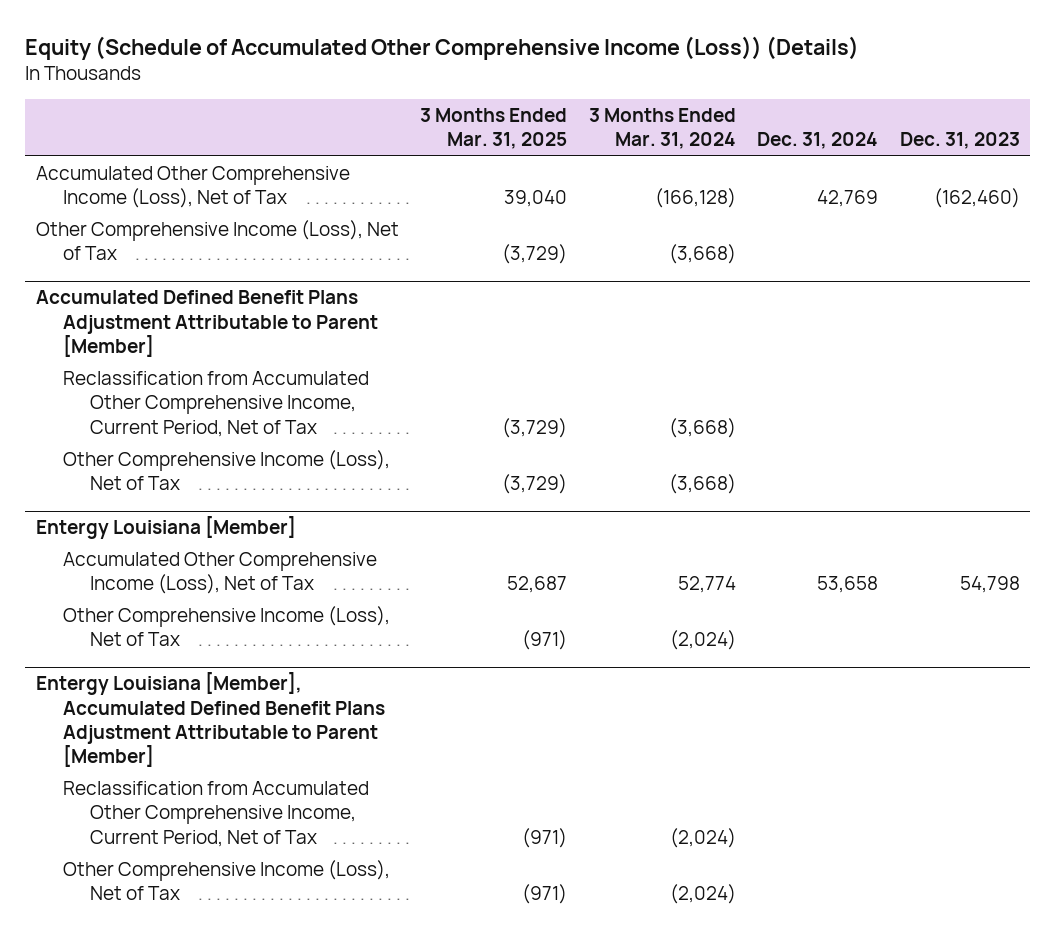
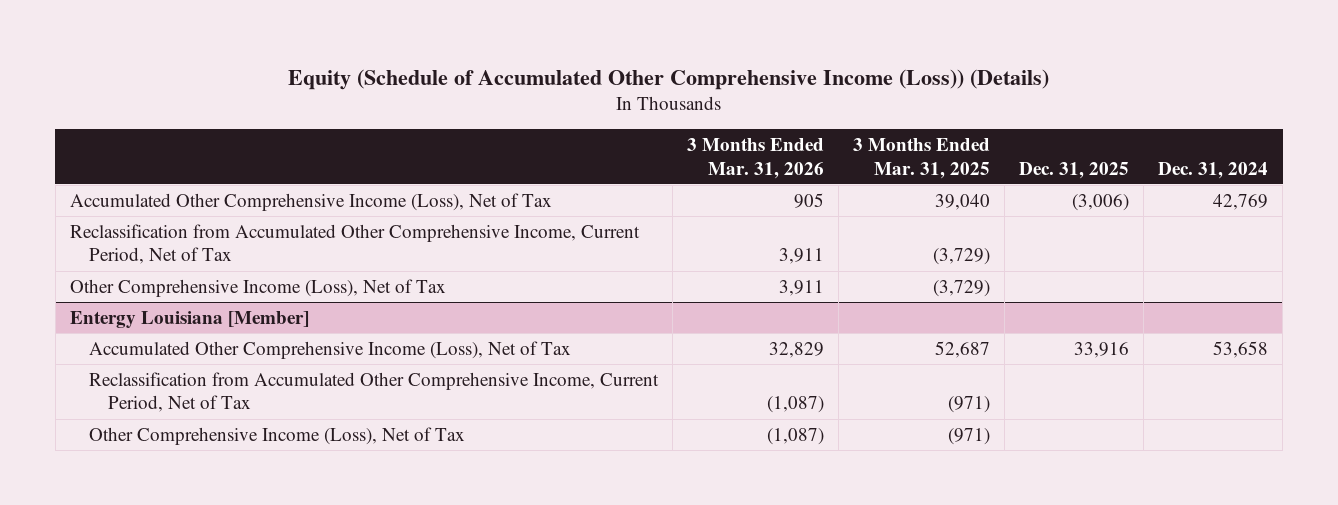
[588,108,736,150] 3 Months Ended Mar. 31, 2024 -> none
[899,132,1020,150] Dec. 31, 2023 -> none
none -> [686,138,824,179] 3 Months Ended Mar. 31, 2026
none -> [1019,161,1130,179] Dec. 31, 2025
[36,219,400,261] Other Comprehensive Income (Loss), Net of Tax -> none
[36,290,378,357] Accumulated Defined Benefit Plans Adjustment Attributable to Parent [Member] -> none
[62,605,390,647] Other Comprehensive Income (Loss), Net of Tax -> none
[36,672,385,768] Entergy Louisiana [Member], Accumulated Defined Benefit Plans Adjustment Attributable to Parent [Member] -> none

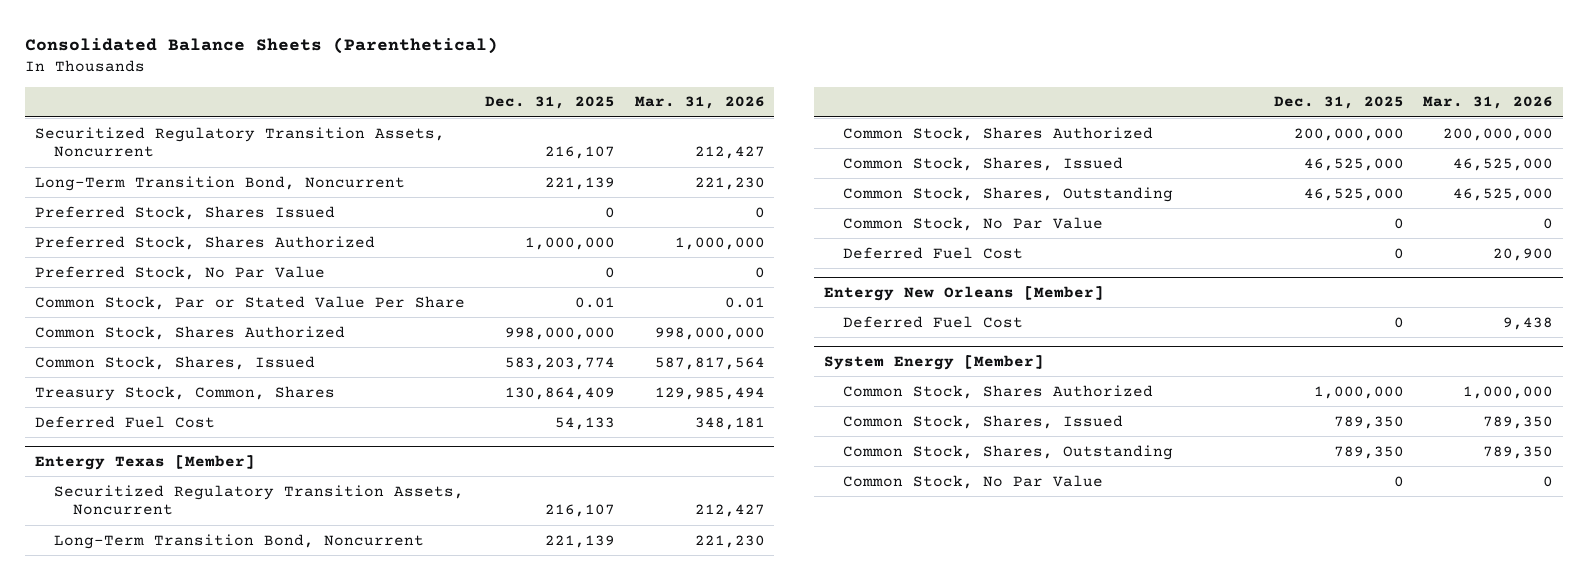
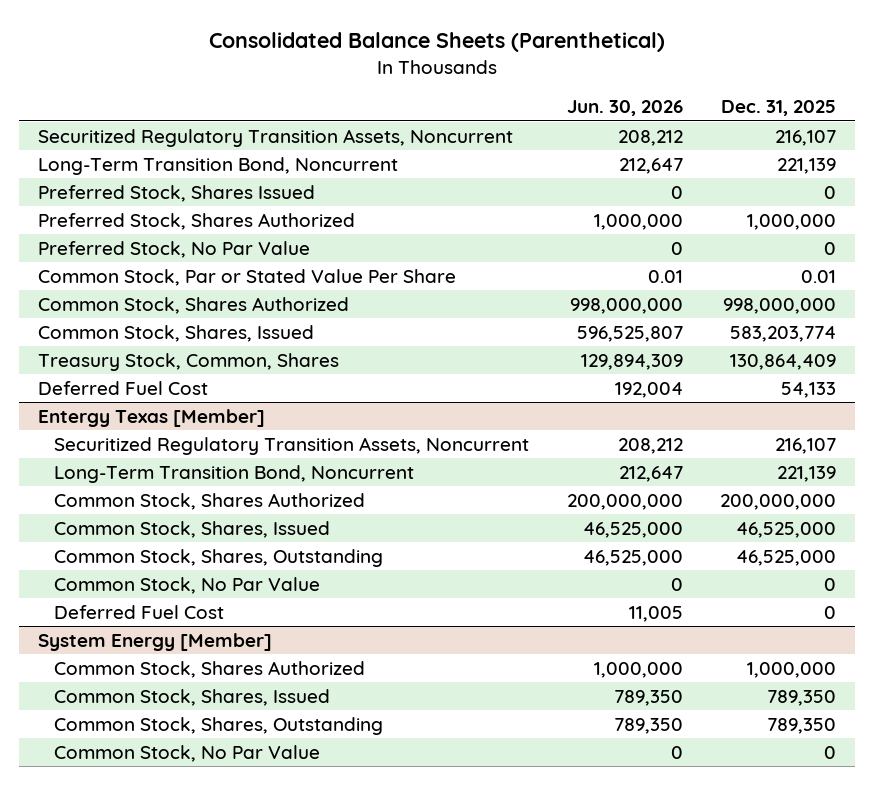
[634,96,765,110] Mar. 31, 2026 -> none
none -> [566,100,683,117] Jun. 30, 2026
[823,286,1104,302] Entergy New Orleans [Member] -> none
[842,315,1023,328] Deferred Fuel Cost -> none

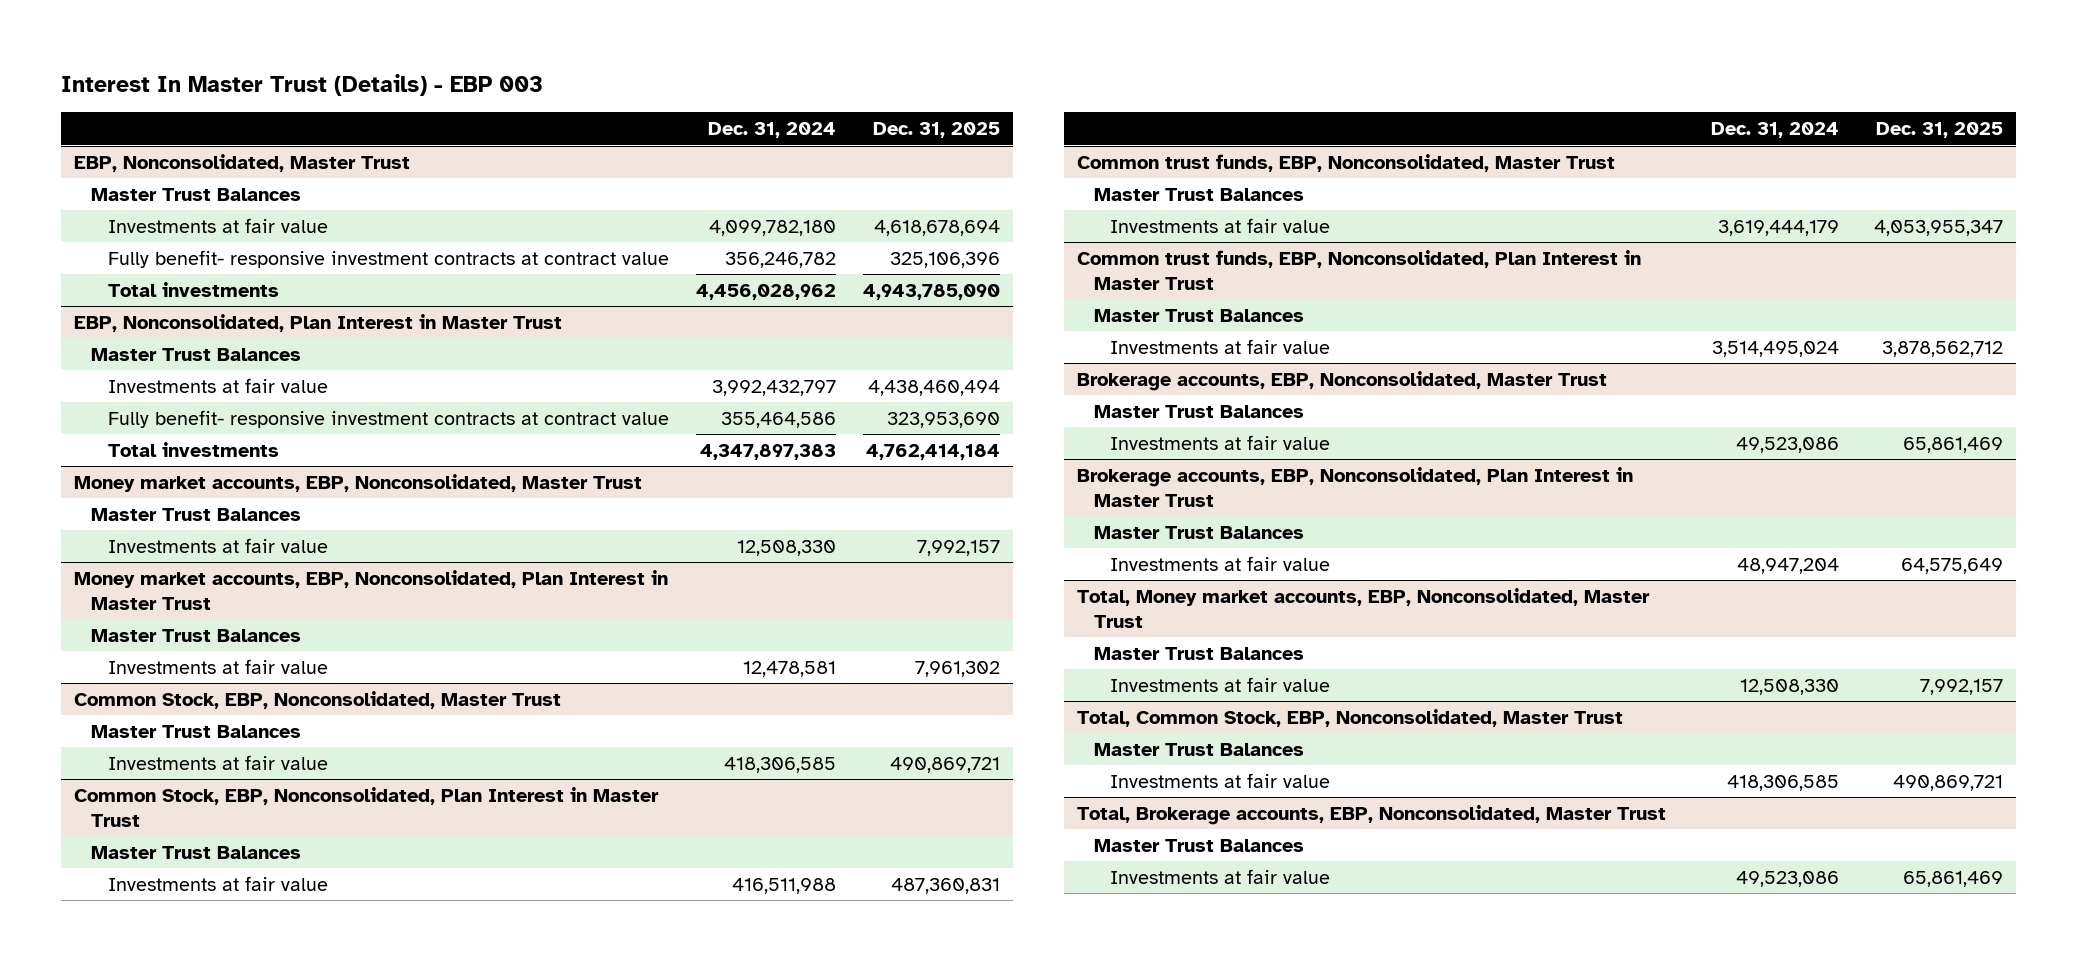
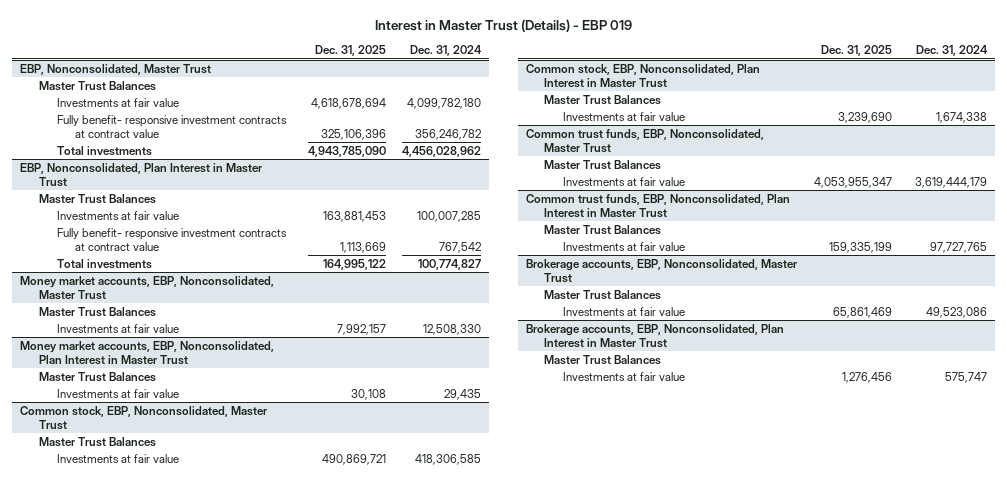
[60,74,543,97] Interest In Master Trust (Details) - EBP 003 -> [374,19,632,33] Interest in Master Trust (Details) - EBP 019
[711,380,836,397] 3,992,432,797 -> [417,210,482,222] 100,007,285
[867,380,1000,397] 4,438,460,494 -> [322,210,386,222] 163,881,453
[720,412,836,429] 355,464,586 -> [439,241,482,253] 767,542
[886,412,1000,429] 323,953,690 -> [339,241,386,253] 1,113,669
[699,444,836,461] 4,347,897,383 -> [418,258,482,270] 100,774,827
[865,444,1000,461] 4,762,414,184 -> [322,258,386,270] 164,995,122
[742,661,836,678] 12,478,581 -> [444,388,482,400] 29,435
[914,661,1000,678] 7,961,302 -> [350,388,386,400] 30,108
[74,691,562,710] Common Stock, EBP, Nonconsolidated, Master Trust -> [20,405,268,430] Common stock, EBP, Nonconsolidated, Master Trust
[74,787,660,827] Common Stock, EBP, Nonconsolidated, Plan Interest in Master Trust -> [526,63,761,88] Common stock, EBP, Nonconsolidated, Plan Interest in Master Trust
[731,878,836,895] 416,511,988 -> [936,111,988,123] 1,674,338
[890,878,1000,895] 487,360,831 -> [837,111,892,123] 3,239,690
[1711,341,1839,358] 3,514,495,024 -> [930,241,988,253] 97,727,765
[1881,341,2003,358] 3,878,562,712 -> [828,241,892,253] 159,335,199
[1077,588,1651,628] Total, Money market accounts, EBP, Nonconsolidated, Master Trust -> none
[1093,647,1304,661] Master Trust Balances -> none
[1110,677,1331,693] Investments at fair value -> none
[1077,709,1624,728] Total, Common Stock, EBP, Nonconsolidated, Master Trust -> none
[1093,743,1304,757] Master Trust Balances -> none
[1110,773,1331,789] Investments at fair value -> none
[1077,805,1667,826] Total, Brokerage accounts, EBP, Nonconsolidated, Master Trust -> none
[1093,839,1304,853] Master Trust Balances -> none
[1110,869,1331,885] Investments at fair value -> none
[1736,558,1839,575] 48,947,204 -> [945,371,988,383] 575,747
[1900,558,2003,575] 64,575,649 -> [841,371,892,383] 1,276,456

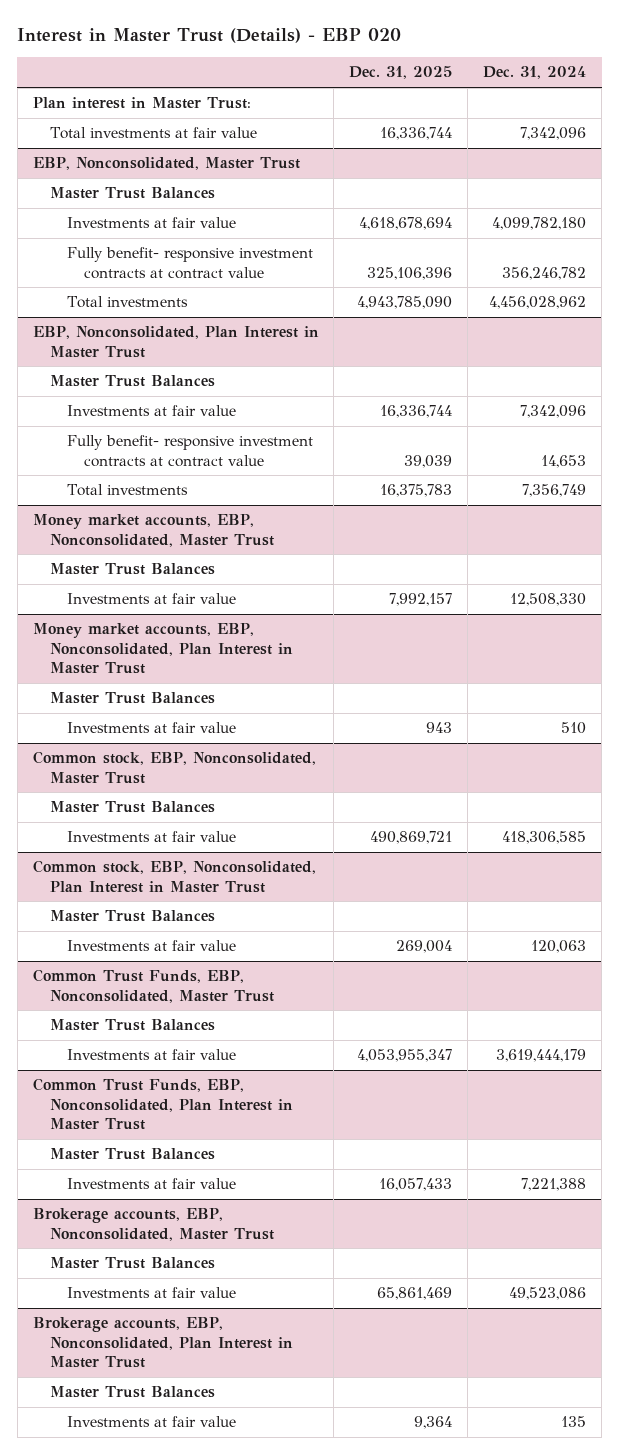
[374,19,632,33] Interest in Master Trust (Details) - EBP 019 -> [17,28,402,44] Interest in Master Trust (Details) - EBP 020
none -> [32,97,251,110] Plan interest in Master Trust:
none -> [49,127,257,140] Total investments at fair value
[322,210,386,222] 163,881,453 -> [380,405,453,419] 16,336,744
[417,210,482,222] 100,007,285 -> [520,405,587,419] 7,342,096
[339,241,386,253] 1,113,669 -> [404,454,453,468] 39,039
[439,241,482,253] 767,542 -> [541,454,587,468] 14,653
[322,258,386,270] 164,995,122 -> [380,484,453,498] 16,375,783
[418,258,482,270] 100,774,827 -> [522,484,587,498] 7,356,749
[350,388,386,400] 30,108 -> [426,722,453,734] 943
[444,388,482,400] 29,435 -> [561,722,587,735] 510
[837,111,892,123] 3,239,690 -> [396,940,453,954] 269,004
[936,111,988,123] 1,674,338 -> [531,940,587,954] 120,063
[526,128,765,153] Common trust funds, EBP, Nonconsolidated, Master Trust -> [32,969,274,1003] Common Trust Funds, EBP, Nonconsolidated, Master Trust
[526,193,791,218] Common trust funds, EBP, Nonconsolidated, Plan Interest in Master Trust -> [32,1078,293,1130] Common Trust Funds, EBP, Nonconsolidated, Plan Interest in Master Trust
[828,241,892,253] 159,335,199 -> [379,1178,453,1192] 16,057,433
[930,241,988,253] 97,727,765 -> [521,1178,587,1192] 7,221,388
[841,371,892,383] 1,276,456 -> [414,1416,453,1430] 9,364
[945,371,988,383] 575,747 -> [561,1416,587,1428] 135

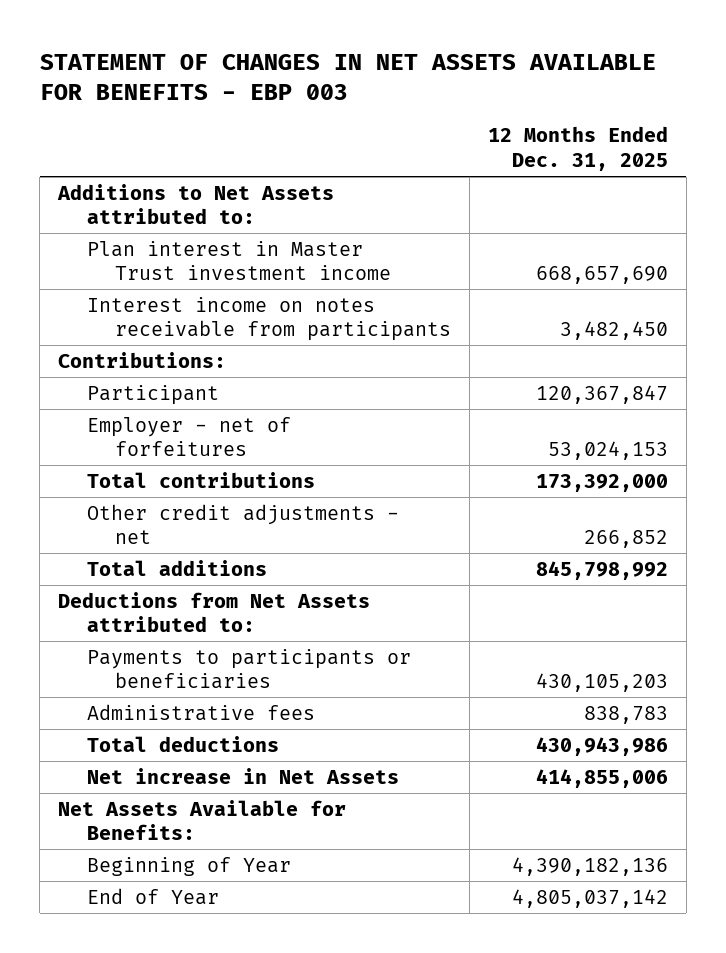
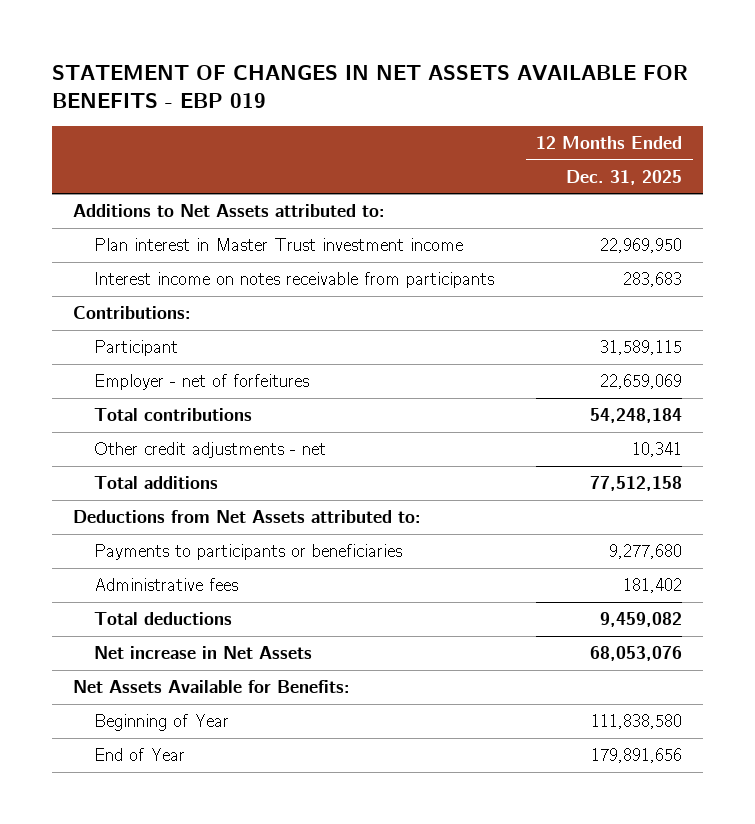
[39,54,656,101] STATEMENT OF CHANGES IN NET ASSETS AVAILABLE FOR BENEFITS - EBP 003 -> [51,64,688,108] STATEMENT OF CHANGES IN NET ASSETS AVAILABLE FOR BENEFITS - EBP 019
[535,266,668,285] 668,657,690 -> [600,238,683,254] 22,969,950
[559,321,668,341] 3,482,450 -> [623,272,683,288] 283,683
[535,384,668,404] 120,367,847 -> [600,340,683,356] 31,589,115
[547,441,668,461] 53,024,153 -> [600,374,683,390] 22,659,069
[535,473,668,492] 173,392,000 -> [590,408,683,424] 54,248,184
[583,530,668,549] 266,852 -> [632,442,683,458] 10,341
[535,560,668,580] 845,798,992 -> [590,476,683,492] 77,512,158
[535,673,668,693] 430,105,203 -> [609,544,683,560] 9,277,680
[583,705,668,724] 838,783 -> [623,578,683,594] 181,402
[535,736,668,756] 430,943,986 -> [600,612,683,628] 9,459,082
[535,768,668,788] 414,855,006 -> [590,646,683,662] 68,053,076
[511,856,668,876] 4,390,182,136 -> [591,714,683,730] 111,838,580
[511,888,668,908] 4,805,037,142 -> [591,748,683,764] 179,891,656

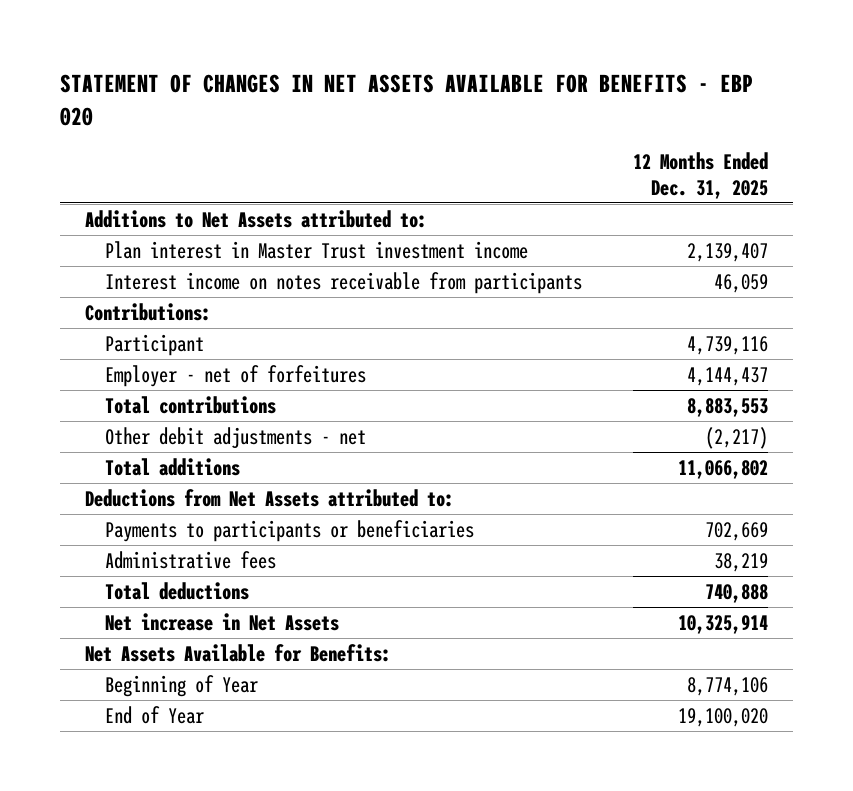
[51,64,688,108] STATEMENT OF CHANGES IN NET ASSETS AVAILABLE FOR BENEFITS - EBP 019 -> [59,74,753,127] STATEMENT OF CHANGES IN NET ASSETS AVAILABLE FOR BENEFITS - EBP 020
[600,238,683,254] 22,969,950 -> [686,243,768,263] 2,139,407
[623,272,683,288] 283,683 -> [713,274,768,294] 46,059
[600,340,683,356] 31,589,115 -> [686,336,768,356] 4,739,116
[600,374,683,390] 22,659,069 -> [686,367,768,387] 4,144,437
[590,408,683,424] 54,248,184 -> [686,398,768,418] 8,883,553
[93,442,326,459] Other credit adjustments - net -> [105,427,367,450] Other debit adjustments - net
[632,442,683,458] 10,341 -> [704,427,768,450] (2,217)
[590,476,683,492] 77,512,158 -> [677,460,768,480] 11,066,802
[609,544,683,560] 9,277,680 -> [704,522,768,542] 702,669
[623,578,683,594] 181,402 -> [713,553,768,573] 38,219
[600,612,683,628] 9,459,082 -> [704,584,768,604] 740,888
[590,646,683,662] 68,053,076 -> [677,615,768,635] 10,325,914
[591,714,683,730] 111,838,580 -> [686,677,768,697] 8,774,106
[591,748,683,764] 179,891,656 -> [677,708,768,728] 19,100,020

